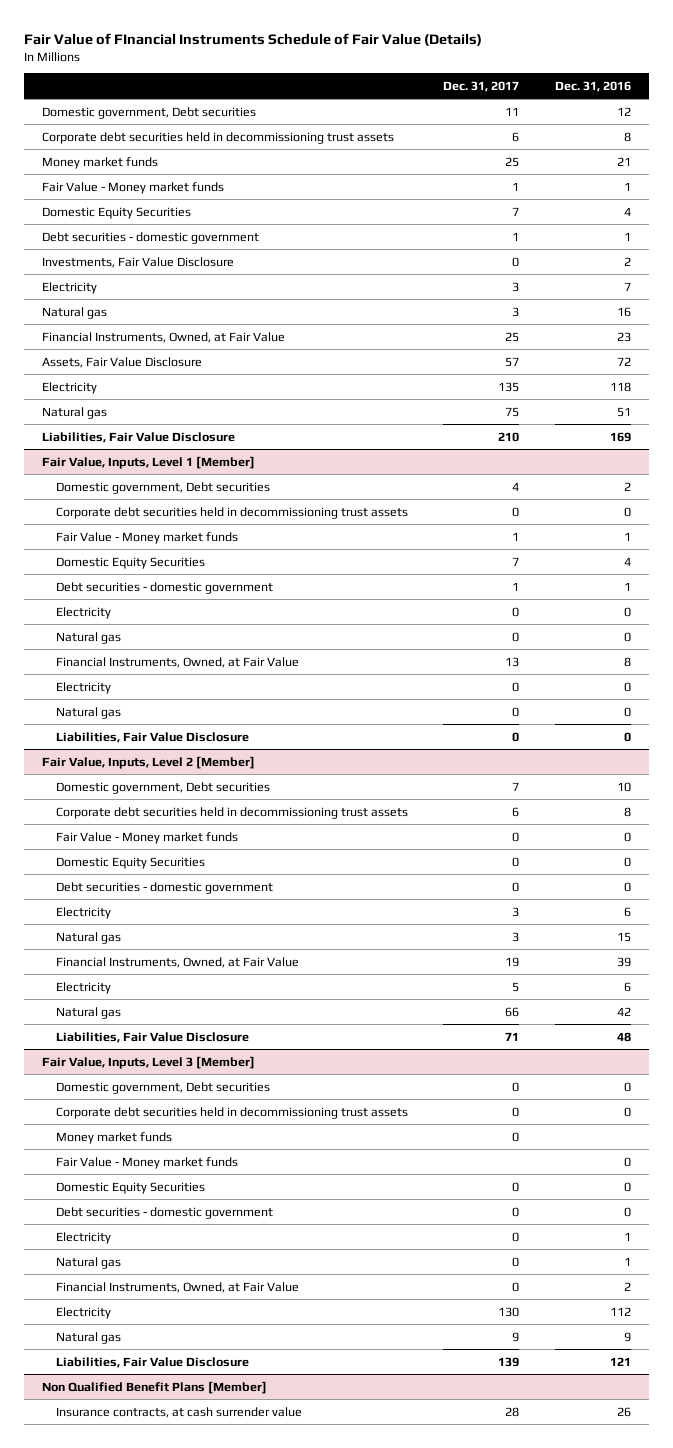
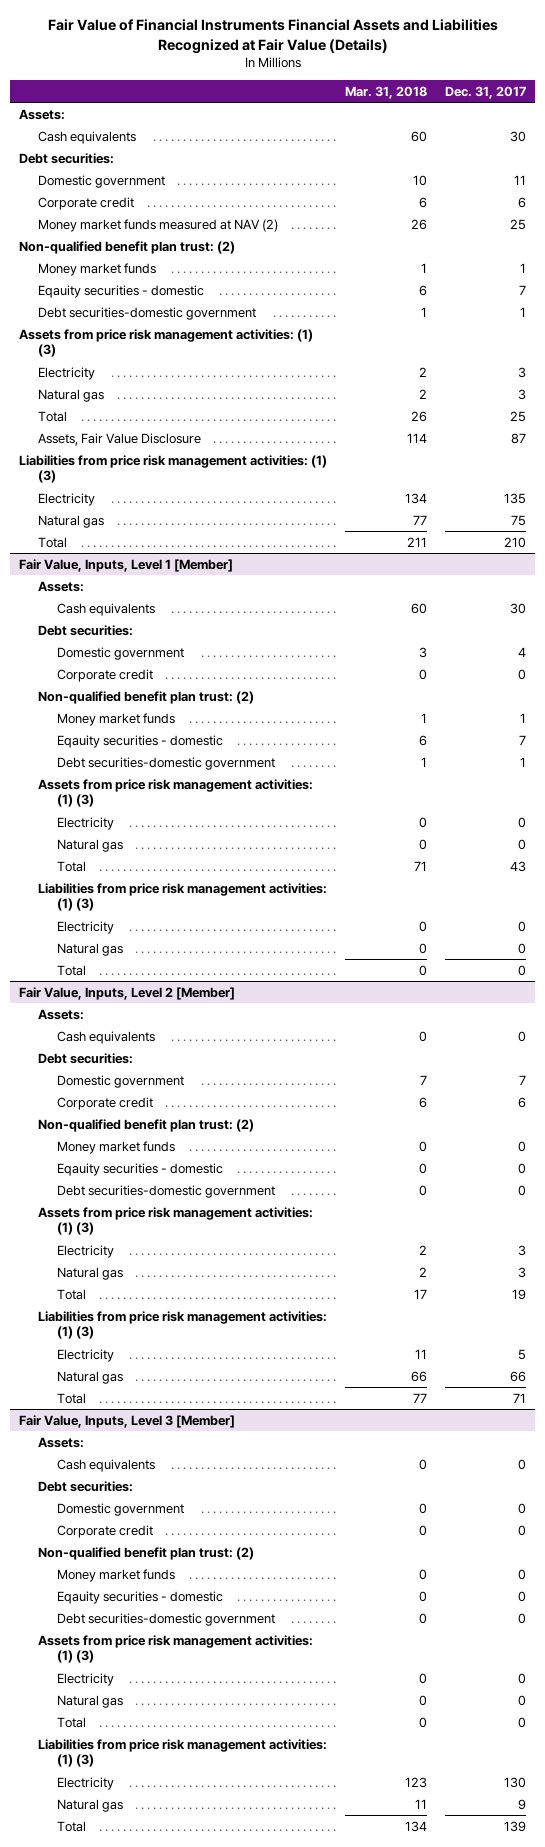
[24,32,483,46] Fair Value of FInancial Instruments Schedule of Fair Value (Details) -> [47,19,498,55] Fair Value of Financial Instruments Financial Assets and Liabilities Recognized at Fair Value (Details)
[554,80,631,92] Dec. 31, 2016 -> none
none -> [345,85,428,99] Mar. 31, 2018
[42,131,395,144] Corporate debt securities held in decommissioning trust assets -> none
[42,181,225,194] Fair Value - Money market funds -> none
[42,256,235,268] Investments, Fair Value Disclosure -> none
none -> [19,108,66,120] Assets:
none -> [38,130,137,144] Cash equivalents
none -> [19,152,115,164] Debt securities:
[42,106,257,119] Domestic government, Debt securities -> [38,174,166,188] Domestic government
none -> [38,196,135,210] Corporate credit
none -> [38,218,279,232] Money market funds measured at NAV (2)
none -> [19,240,236,254] Non-qualified benefit plan trust: (2)
[505,156,520,167] 25 -> [520,262,527,273] 1
[42,206,192,219] Domestic Equity Securities -> [38,284,205,298] Eqauity securities - domestic
[42,231,260,244] Debt securities - domestic government -> [38,306,257,320] Debt securities-domestic government
none -> [19,328,314,358] Assets from price risk management activities: (1) (3)
[42,331,286,343] Financial Instruments, Owned, at Fair Value -> [38,410,68,422] Total
[505,356,520,367] 57 -> [511,432,527,444] 87
none -> [19,454,328,484] Liabilities from price risk management activities: (1) (3)
[42,431,236,443] Liabilities, Fair Value Disclosure -> [38,536,68,548] Total
[55,506,408,519] Corporate debt securities held in decommissioning trust assets -> none
none -> [38,580,85,592] Assets:
none -> [57,602,156,616] Cash equivalents
none -> [38,624,134,636] Debt securities:
[55,481,270,494] Domestic government, Debt securities -> [57,646,185,660] Domestic government
none -> [57,668,154,682] Corporate credit
none -> [38,690,255,704] Non-qualified benefit plan trust: (2)
[55,531,238,544] Fair Value - Money market funds -> [57,712,176,726] Money market funds
[55,556,205,569] Domestic Equity Securities -> [57,734,224,748] Eqauity securities - domestic
[55,581,273,594] Debt securities - domestic government -> [57,756,276,770] Debt securities-domestic government
none -> [38,778,314,808] Assets from price risk management activities: (1) (3)
[55,656,299,668] Financial Instruments, Owned, at Fair Value -> none
none -> [57,860,87,872] Total
none -> [38,882,328,912] Liabilities from price risk management activities: (1) (3)
[55,731,249,743] Liabilities, Fair Value Disclosure -> [57,964,87,976] Total
[55,806,408,819] Corporate debt securities held in decommissioning trust assets -> none
none -> [38,1008,85,1020] Assets:
none -> [57,1030,156,1044] Cash equivalents
none -> [38,1052,134,1064] Debt securities:
[55,781,270,794] Domestic government, Debt securities -> [57,1074,185,1088] Domestic government
none -> [57,1096,154,1110] Corporate credit
none -> [38,1118,255,1132] Non-qualified benefit plan trust: (2)
[55,831,238,844] Fair Value - Money market funds -> [57,1140,176,1154] Money market funds
[55,856,205,869] Domestic Equity Securities -> [57,1162,224,1176] Eqauity securities - domestic
[55,881,273,894] Debt securities - domestic government -> [57,1184,276,1198] Debt securities-domestic government
none -> [38,1206,314,1236] Assets from price risk management activities: (1) (3)
[55,956,299,968] Financial Instruments, Owned, at Fair Value -> [57,1288,87,1300] Total
none -> [38,1310,328,1340] Liabilities from price risk management activities: (1) (3)
[55,1031,249,1043] Liabilities, Fair Value Disclosure -> [57,1392,87,1404] Total
[55,1106,408,1119] Corporate debt securities held in decommissioning trust assets -> none
none -> [38,1436,85,1448] Assets:
none -> [57,1458,156,1472] Cash equivalents
none -> [38,1480,134,1492] Debt securities:
[55,1081,270,1094] Domestic government, Debt securities -> [57,1502,185,1516] Domestic government
none -> [57,1524,154,1538] Corporate credit
none -> [38,1546,255,1560] Non-qualified benefit plan trust: (2)
[55,1156,238,1169] Fair Value - Money market funds -> none
[55,1181,205,1194] Domestic Equity Securities -> [57,1590,224,1604] Eqauity securities - domestic
[55,1206,273,1219] Debt securities - domestic government -> [57,1612,276,1626] Debt securities-domestic government
none -> [38,1634,314,1664] Assets from price risk management activities: (1) (3)
[55,1281,299,1293] Financial Instruments, Owned, at Fair Value -> [57,1716,87,1728] Total
none -> [38,1738,328,1768] Liabilities from price risk management activities: (1) (3)
[42,1380,268,1394] Non Qualified Benefit Plans [Member] -> none
[55,1406,302,1418] Insurance contracts, at cash surrender value -> none
[55,1356,249,1368] Liabilities, Fair Value Disclosure -> [57,1820,87,1832] Total

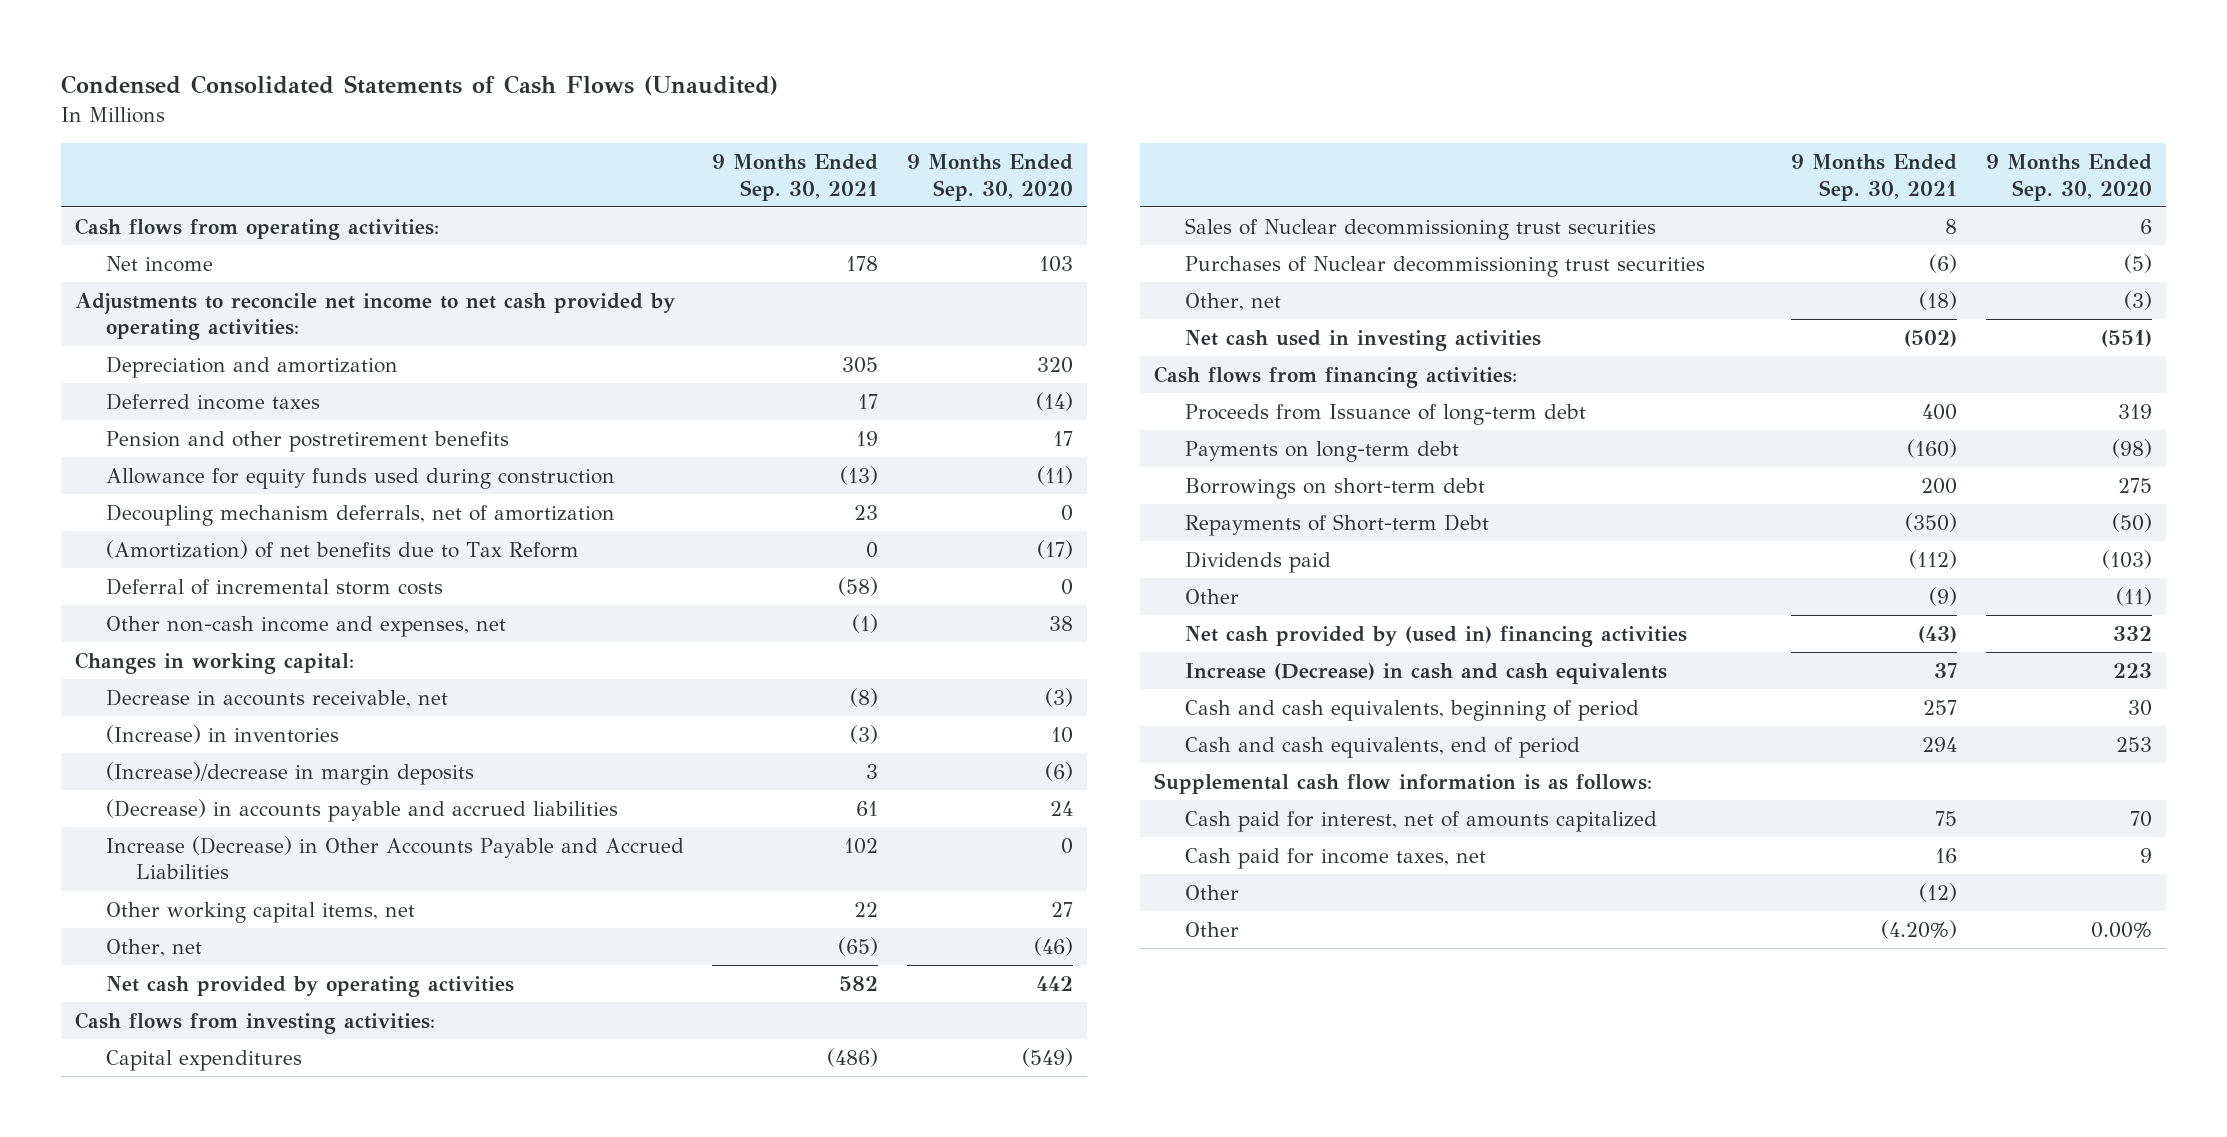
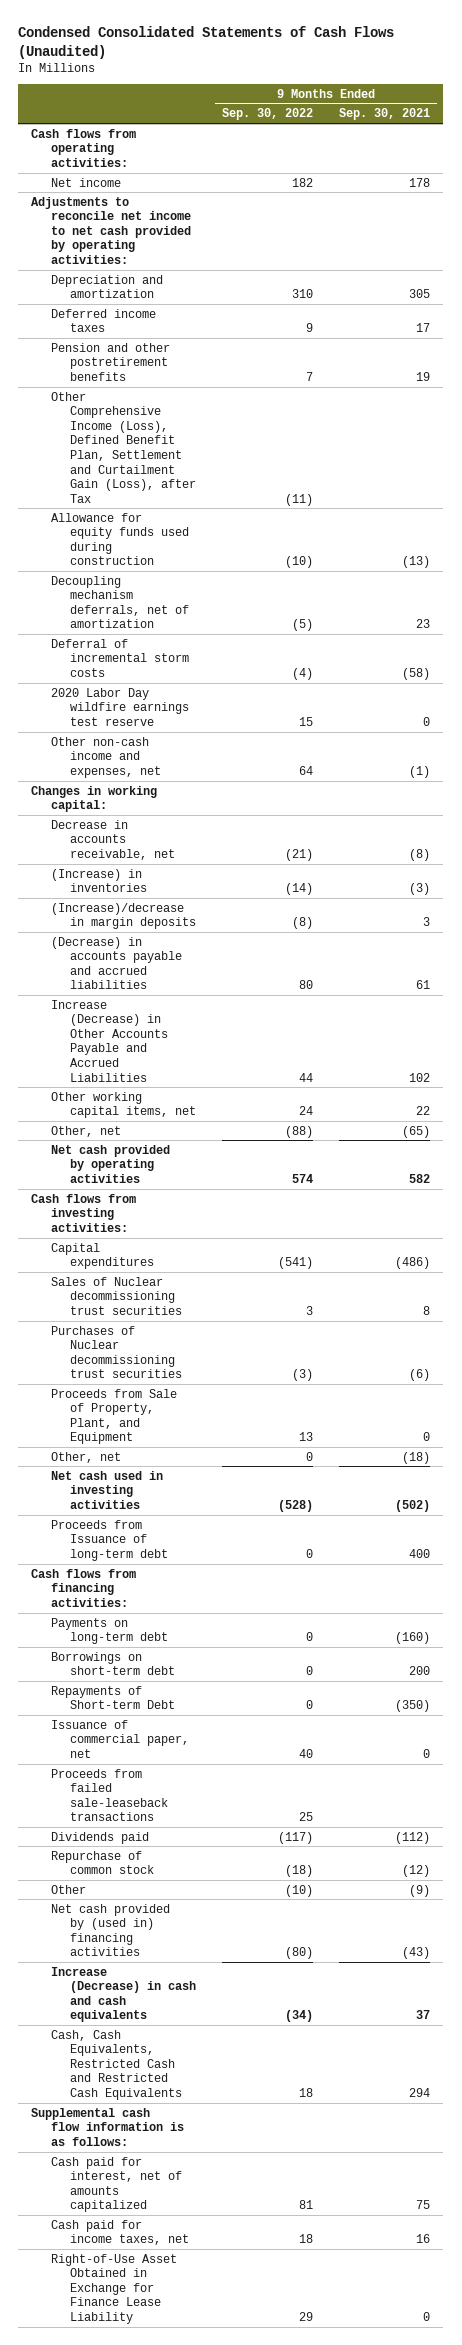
[906,153,1073,201] 9 Months Ended Sep. 30, 2020 -> none
none -> [222,108,314,121] Sep. 30, 2022
none -> [50,391,196,503] Other Comprehensive Income (Loss), Defined Benefit Plan, Settlement and Curtailment Gain (Loss), after Tax
[105,539,579,559] (Amortization) of net benefits due to Tax Reform -> none
none -> [50,687,189,726] 2020 Labor Day wildfire earnings test reserve
none -> [50,1388,177,1445] Proceeds from Sale of Property, Plant, and Equipment
[1154,365,1518,388] Cash flows from financing activities: -> [31,1568,137,1607] Cash flows from financing activities:
none -> [50,1719,189,1758] Issuance of commercial paper, net
none -> [50,1768,168,1822] Proceeds from failed sale-leaseback transactions
none -> [50,1850,154,1875] Repurchase of common stock
[1184,699,1639,721] Cash and cash equivalents, beginning of period -> none
[1184,736,1580,758] Cash and cash equivalents, end of period -> [50,2029,182,2101] Cash, Cash Equivalents, Restricted Cash and Restricted Cash Equivalents
[1184,884,1239,900] Other -> none
[1184,921,1239,937] Other -> none
none -> [50,2253,177,2325] Right-of-Use Asset Obtained in Exchange for Finance Lease Liability

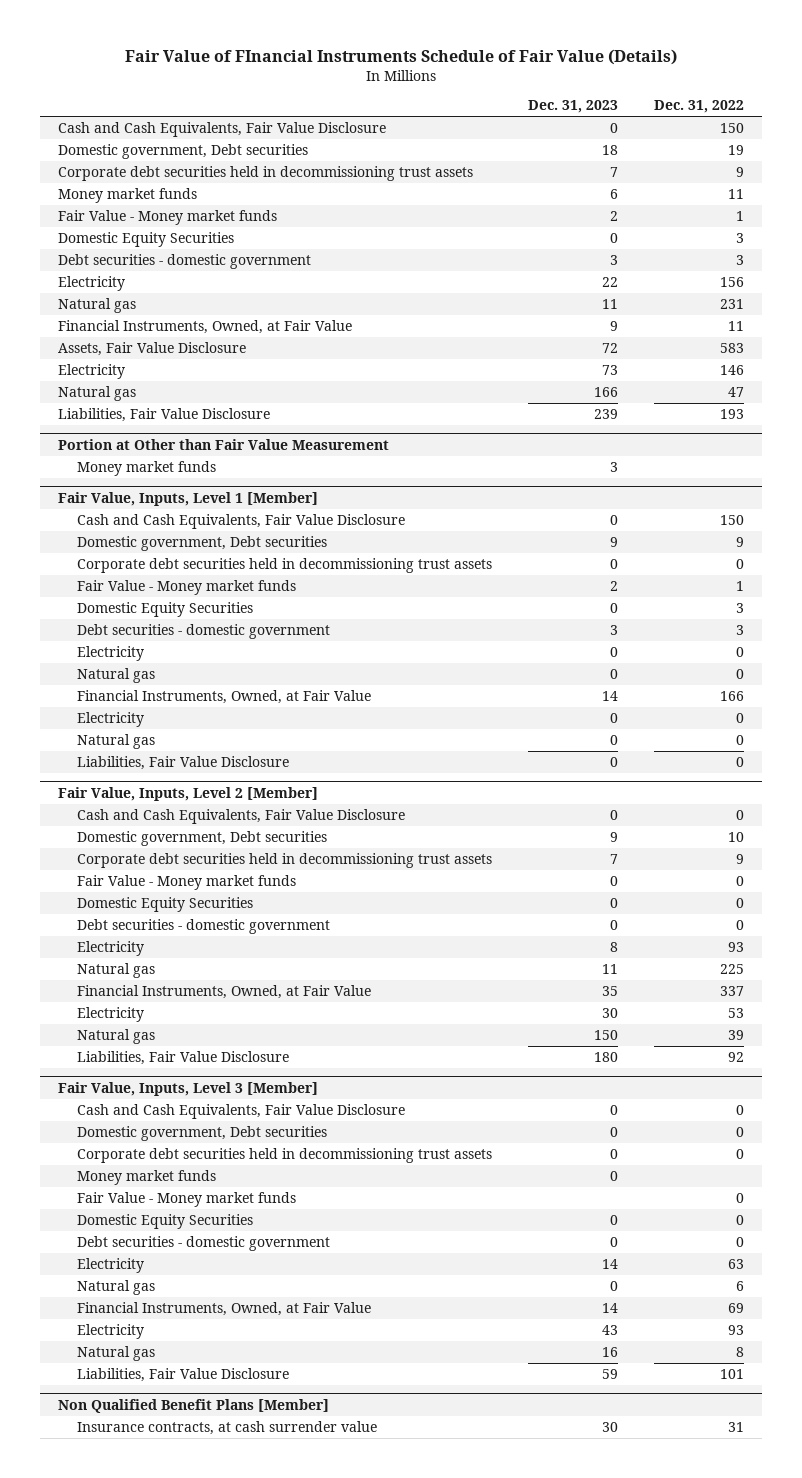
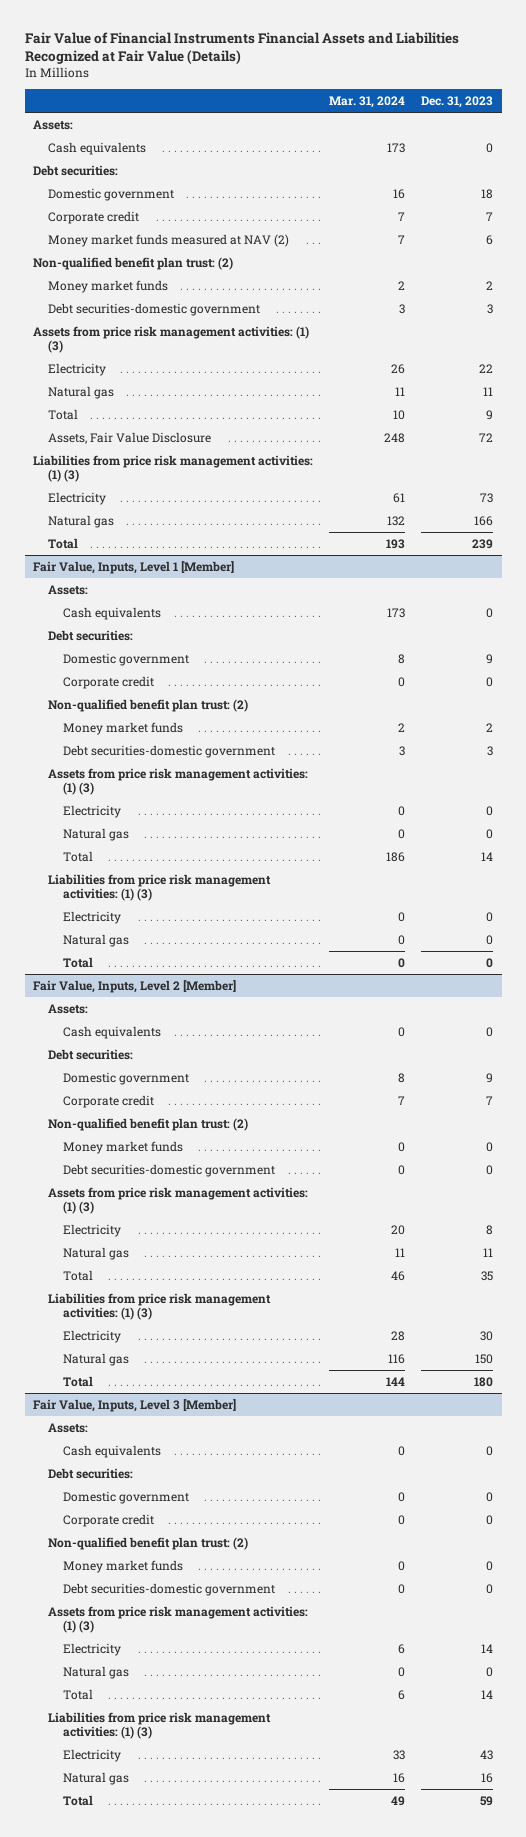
[125,48,678,65] Fair Value of FInancial Instruments Schedule of Fair Value (Details) -> [24,32,459,65] Fair Value of Financial Instruments Financial Assets and Liabilities Recognized at Fair Value (Details)
[653,100,744,114] Dec. 31, 2022 -> none
none -> [329,95,406,108] Mar. 31, 2024
[58,165,474,181] Corporate debt securities held in decommissioning trust assets -> none
[58,209,278,225] Fair Value - Money market funds -> none
[58,231,235,247] Domestic Equity Securities -> none
none -> [33,119,74,130] Assets:
[58,121,387,137] Cash and Cash Equivalents, Fair Value Disclosure -> [48,141,147,155] Cash equivalents
none -> [33,164,119,176] Debt securities:
[58,143,309,159] Domestic government, Debt securities -> [48,187,175,201] Domestic government
none -> [48,210,140,224] Corporate credit
none -> [48,233,290,247] Money market funds measured at NAV (2)
none -> [33,256,234,270] Non-qualified benefit plan trust: (2)
[609,188,618,199] 6 -> [486,280,494,290] 2
[58,253,312,269] Debt securities - domestic government -> [48,302,261,316] Debt securities-domestic government
none -> [33,325,310,353] Assets from price risk management activities: (1) (3)
[58,319,353,334] Financial Instruments, Owned, at Fair Value -> [48,408,79,420] Total
none -> [33,454,314,482] Liabilities from price risk management activities: (1) (3)
[58,438,390,450] Portion at Other than Fair Value Measurement -> none
[77,460,217,476] Money market funds -> none
[58,407,271,422] Liabilities, Fair Value Disclosure -> [48,537,79,549] Total
[77,557,493,573] Corporate debt securities held in decommissioning trust assets -> none
[77,601,254,617] Domestic Equity Securities -> none
none -> [48,584,89,595] Assets:
[77,513,406,529] Cash and Cash Equivalents, Fair Value Disclosure -> [63,606,162,620] Cash equivalents
none -> [48,629,134,641] Debt securities:
[77,535,328,551] Domestic government, Debt securities -> [63,652,190,666] Domestic government
none -> [63,675,155,689] Corporate credit
none -> [48,698,249,712] Non-qualified benefit plan trust: (2)
[77,579,297,595] Fair Value - Money market funds -> [63,721,184,735] Money market funds
[77,623,331,639] Debt securities - domestic government -> [63,744,276,758] Debt securities-domestic government
none -> [48,767,309,795] Assets from price risk management activities: (1) (3)
[77,689,372,704] Financial Instruments, Owned, at Fair Value -> [63,850,94,862] Total
none -> [48,873,272,901] Liabilities from price risk management activities: (1) (3)
[77,755,290,770] Liabilities, Fair Value Disclosure -> [63,956,94,968] Total
[77,852,493,868] Corporate debt securities held in decommissioning trust assets -> none
[77,896,254,912] Domestic Equity Securities -> none
none -> [48,1003,89,1014] Assets:
[77,808,406,824] Cash and Cash Equivalents, Fair Value Disclosure -> [63,1025,162,1039] Cash equivalents
none -> [48,1048,134,1060] Debt securities:
[77,830,328,846] Domestic government, Debt securities -> [63,1071,190,1085] Domestic government
none -> [63,1094,155,1108] Corporate credit
none -> [48,1117,249,1131] Non-qualified benefit plan trust: (2)
[77,874,297,890] Fair Value - Money market funds -> [63,1140,184,1154] Money market funds
[77,918,331,934] Debt securities - domestic government -> [63,1163,276,1177] Debt securities-domestic government
none -> [48,1186,309,1214] Assets from price risk management activities: (1) (3)
[77,984,372,999] Financial Instruments, Owned, at Fair Value -> [63,1269,94,1281] Total
none -> [48,1292,272,1320] Liabilities from price risk management activities: (1) (3)
[77,1050,290,1065] Liabilities, Fair Value Disclosure -> [63,1375,94,1387] Total
[77,1147,493,1163] Corporate debt securities held in decommissioning trust assets -> none
none -> [48,1422,89,1433] Assets:
[77,1103,406,1119] Cash and Cash Equivalents, Fair Value Disclosure -> [63,1444,162,1458] Cash equivalents
none -> [48,1467,134,1479] Debt securities:
[77,1125,328,1141] Domestic government, Debt securities -> [63,1490,190,1504] Domestic government
none -> [63,1513,155,1527] Corporate credit
none -> [48,1536,249,1550] Non-qualified benefit plan trust: (2)
[77,1191,297,1207] Fair Value - Money market funds -> none
[77,1213,254,1229] Domestic Equity Securities -> none
[77,1235,331,1251] Debt securities - domestic government -> [63,1582,276,1596] Debt securities-domestic government
none -> [48,1605,309,1633] Assets from price risk management activities: (1) (3)
[77,1301,372,1316] Financial Instruments, Owned, at Fair Value -> [63,1688,94,1700] Total
none -> [48,1711,272,1739] Liabilities from price risk management activities: (1) (3)
[58,1398,330,1413] Non Qualified Benefit Plans [Member] -> none
[77,1420,378,1435] Insurance contracts, at cash surrender value -> none
[77,1367,290,1382] Liabilities, Fair Value Disclosure -> [63,1794,94,1806] Total

